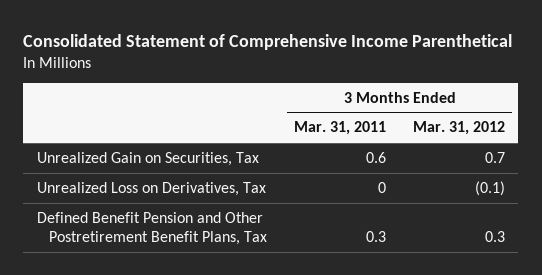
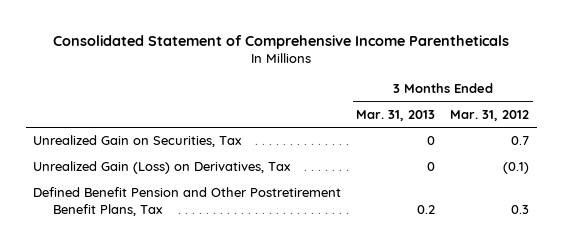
[23,34,513,51] Consolidated Statement of Comprehensive Income Parenthetical -> [53,34,510,49] Consolidated Statement of Comprehensive Income Parentheticals
[294,121,387,136] Mar. 31, 2011 -> none
none -> [356,109,436,121] Mar. 31, 2013
[36,181,266,196] Unrealized Loss on Derivatives, Tax -> [33,161,292,175] Unrealized Gain (Loss) on Derivatives, Tax

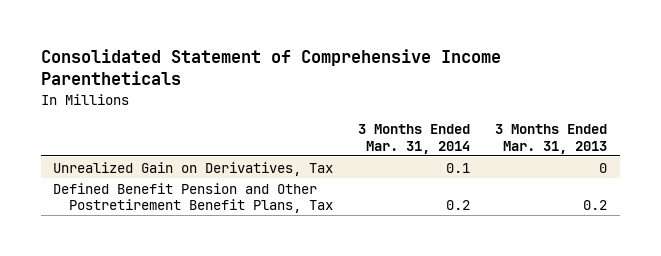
[450,109,530,121] Mar. 31, 2012 -> none
none -> [358,124,471,154] 3 Months Ended Mar. 31, 2014
[33,135,243,148] Unrealized Gain on Securities, Tax -> none
[33,161,292,175] Unrealized Gain (Loss) on Derivatives, Tax -> [53,161,334,176] Unrealized Gain on Derivatives, Tax

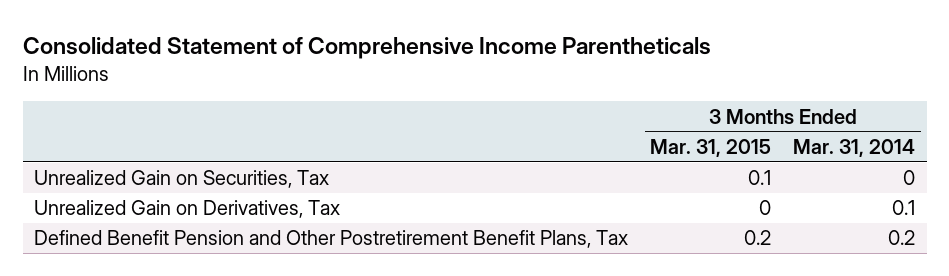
[495,124,608,154] 3 Months Ended Mar. 31, 2013 -> none
none -> [650,138,772,157] Mar. 31, 2015
none -> [33,170,329,189] Unrealized Gain on Securities, Tax

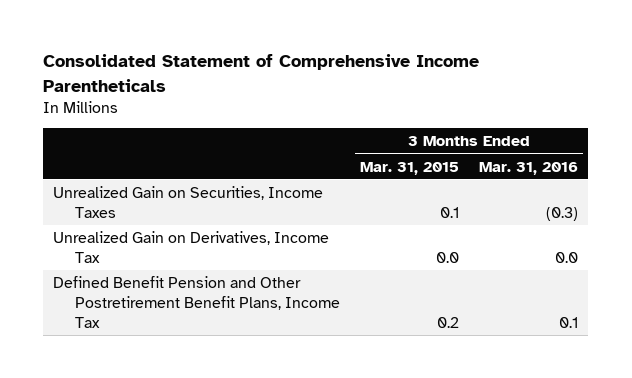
[793,138,916,157] Mar. 31, 2014 -> none
none -> [479,161,579,175] Mar. 31, 2016
[33,170,329,189] Unrealized Gain on Securities, Tax -> [53,185,324,218] Unrealized Gain on Securities, Income Taxes
[33,200,340,219] Unrealized Gain on Derivatives, Tax -> [53,230,330,263] Unrealized Gain on Derivatives, Income Tax
[759,200,772,216] 0 -> [436,251,460,263] 0.0
[33,230,628,249] Defined Benefit Pension and Other Postretirement Benefit Plans, Tax -> [53,275,341,329] Defined Benefit Pension and Other Postretirement Benefit Plans, Income Tax

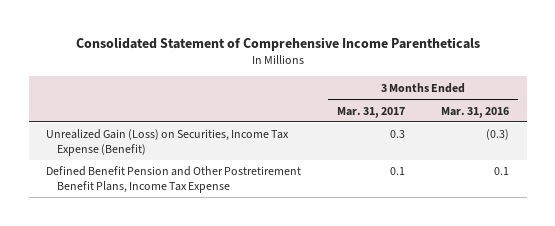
[360,161,460,175] Mar. 31, 2015 -> none
none -> [337,106,406,118] Mar. 31, 2017
[53,230,330,263] Unrealized Gain on Derivatives, Income Tax -> none
[53,185,324,218] Unrealized Gain on Securities, Income Taxes -> [46,129,290,156] Unrealized Gain (Loss) on Securities, Income Tax Expense (Benefit)
[53,275,341,329] Defined Benefit Pension and Other Postretirement Benefit Plans, Income Tax -> [46,166,302,193] Defined Benefit Pension and Other Postretirement Benefit Plans, Income Tax Expense

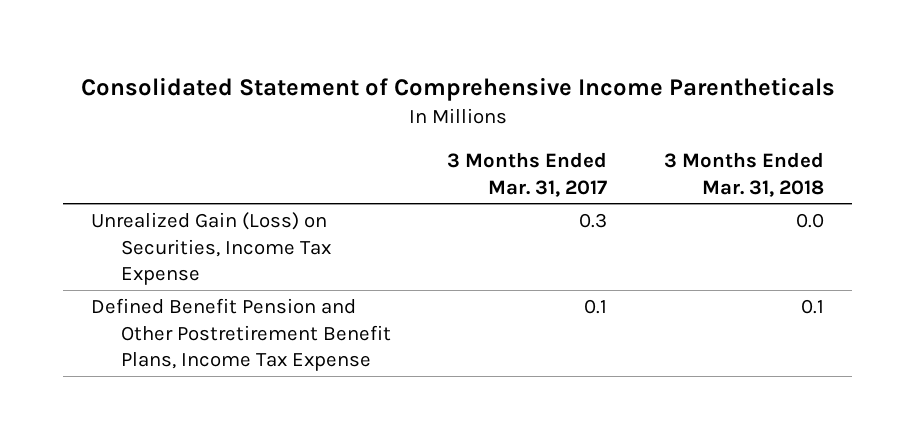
[440,106,509,118] Mar. 31, 2016 -> none
none -> [663,151,824,197] 3 Months Ended Mar. 31, 2018
[46,129,290,156] Unrealized Gain (Loss) on Securities, Income Tax Expense (Benefit) -> [91,212,331,286] Unrealized Gain (Loss) on Securities, Income Tax Expense

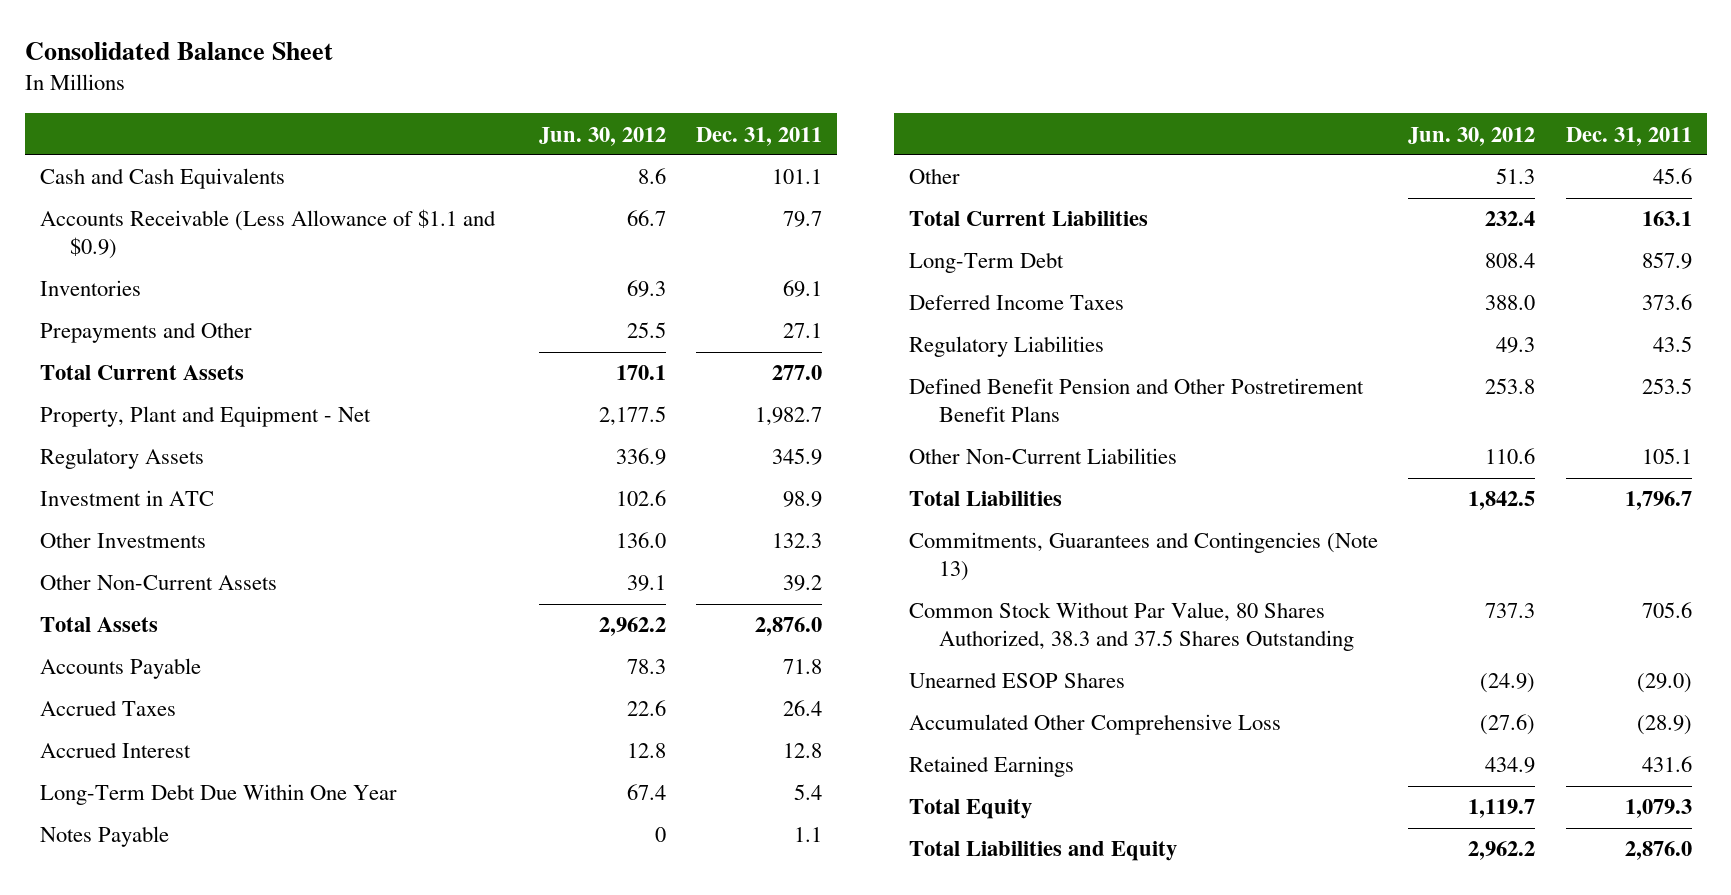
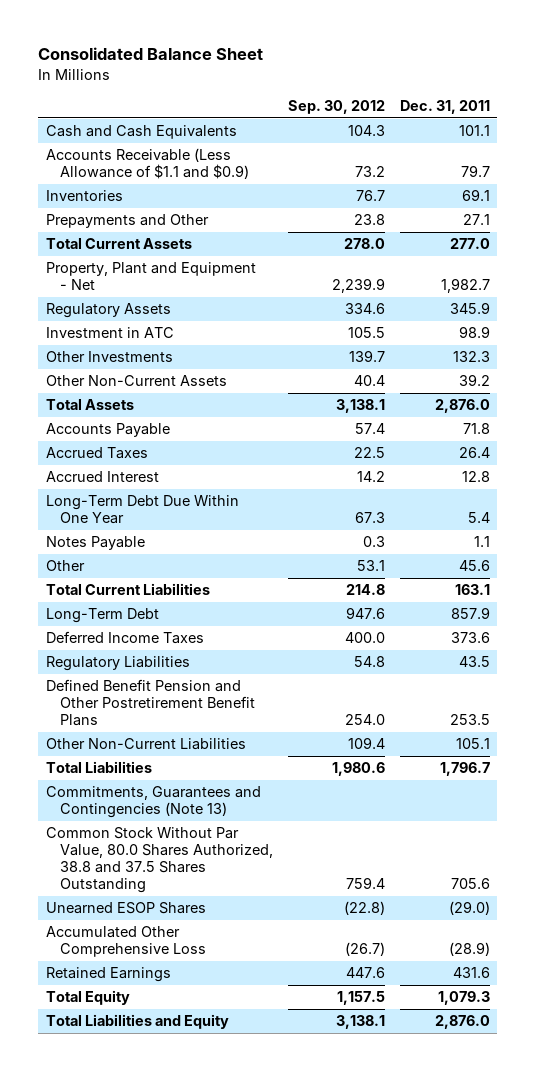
[538,126,666,146] Jun. 30, 2012 -> none
none -> [287,100,385,115] Sep. 30, 2012
[909,602,1355,652] Common Stock Without Par Value, 80 Shares Authorized, 38.3 and 37.5 Shares Outstanding -> [45,827,273,894] Common Stock Without Par Value, 80.0 Shares Authorized, 38.8 and 37.5 Shares Outstanding

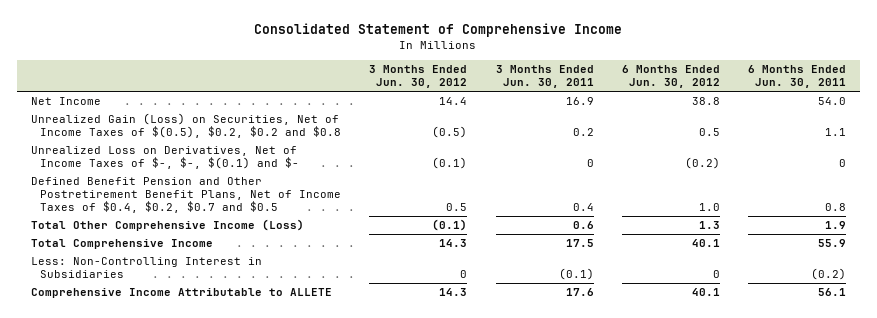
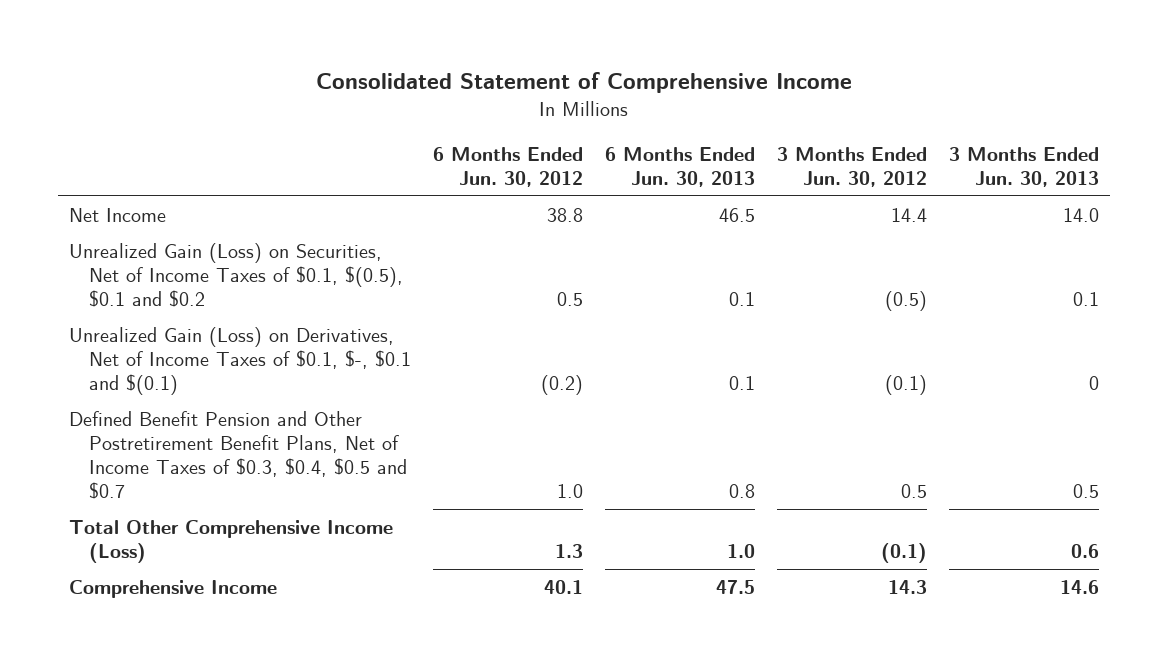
[495,65,594,89] 3 Months Ended Jun. 30, 2011 -> none
[747,65,846,89] 6 Months Ended Jun. 30, 2011 -> none
none -> [604,146,755,187] 6 Months Ended Jun. 30, 2013
none -> [949,146,1100,187] 3 Months Ended Jun. 30, 2013
[30,113,342,139] Unrealized Gain (Loss) on Securities, Net of Income Taxes of $(0.5), $0.2, $0.2 and $0.8 -> [68,243,403,307] Unrealized Gain (Loss) on Securities, Net of Income Taxes of $0.1, $(0.5), $0.1 and $0.2
[30,146,300,170] Unrealized Loss on Derivatives, Net of Income Taxes of $-, $-, $(0.1) and $- -> [68,327,411,395] Unrealized Gain (Loss) on Derivatives, Net of Income Taxes of $0.1, $-, $0.1 and $(0.1)
[30,177,342,214] Defined Benefit Pension and Other Postretirement Benefit Plans, Net of Income Taxes of $0.4, $0.2, $0.7 and $0.5 -> [68,411,407,499] Defined Benefit Pension and Other Postretirement Benefit Plans, Net of Income Taxes of $0.3, $0.4, $0.5 and $0.7
[30,239,213,250] Total Comprehensive Income -> none
[30,257,262,279] Less: Non-Controlling Interest in Subsidiaries -> none
[30,288,332,299] Comprehensive Income Attributable to ALLETE -> [68,580,277,599] Comprehensive Income

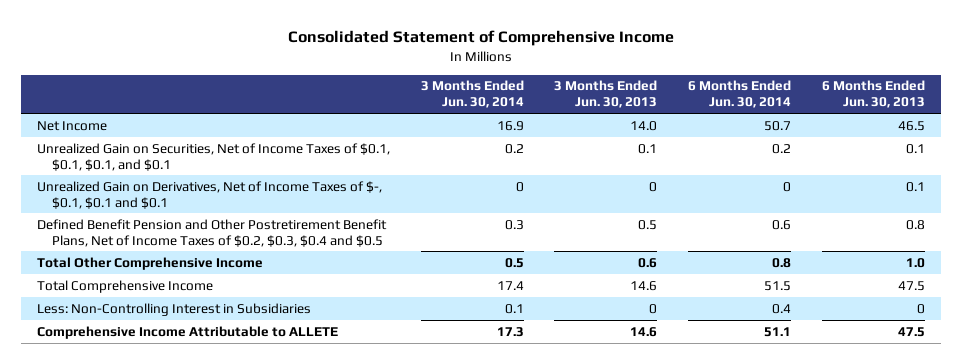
[432,146,583,187] 6 Months Ended Jun. 30, 2012 -> none
[776,146,927,187] 3 Months Ended Jun. 30, 2012 -> none
none -> [420,80,524,109] 3 Months Ended Jun. 30, 2014
none -> [688,80,792,109] 6 Months Ended Jun. 30, 2014
[68,243,403,307] Unrealized Gain (Loss) on Securities, Net of Income Taxes of $0.1, $(0.5), $0.1 and $0.2 -> [36,142,390,171] Unrealized Gain on Securities, Net of Income Taxes of $0.1, $0.1, $0.1, and $0.1
[68,327,411,395] Unrealized Gain (Loss) on Derivatives, Net of Income Taxes of $0.1, $-, $0.1 and $(0.1) -> [36,180,382,209] Unrealized Gain on Derivatives, Net of Income Taxes of $-, $0.1, $0.1 and $0.1
[68,411,407,499] Defined Benefit Pension and Other Postretirement Benefit Plans, Net of Income Taxes of $0.3, $0.4, $0.5 and $0.7 -> [36,218,387,247] Defined Benefit Pension and Other Postretirement Benefit Plans, Net of Income Taxes of $0.2, $0.3, $0.4 and $0.5
[68,520,393,563] Total Other Comprehensive Income (Loss) -> [36,256,263,270] Total Other Comprehensive Income
none -> [36,279,213,293] Total Comprehensive Income
none -> [36,302,311,316] Less: Non-Controlling Interest in Subsidiaries
[68,580,277,599] Comprehensive Income -> [36,325,338,339] Comprehensive Income Attributable to ALLETE

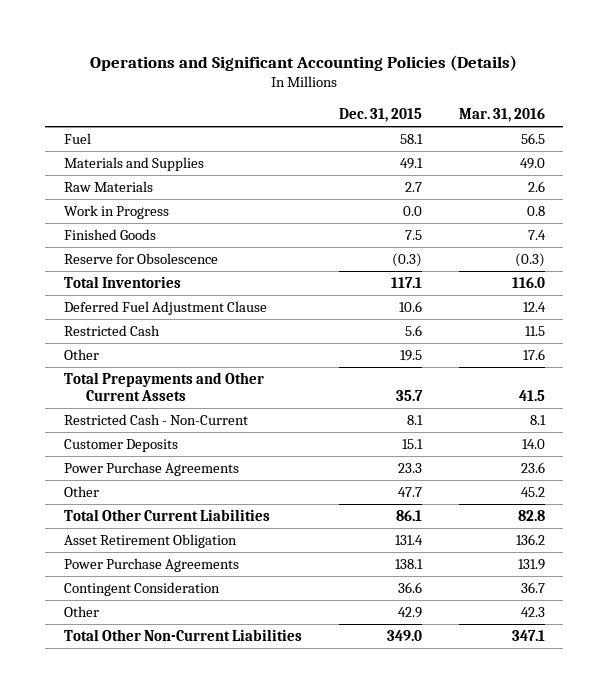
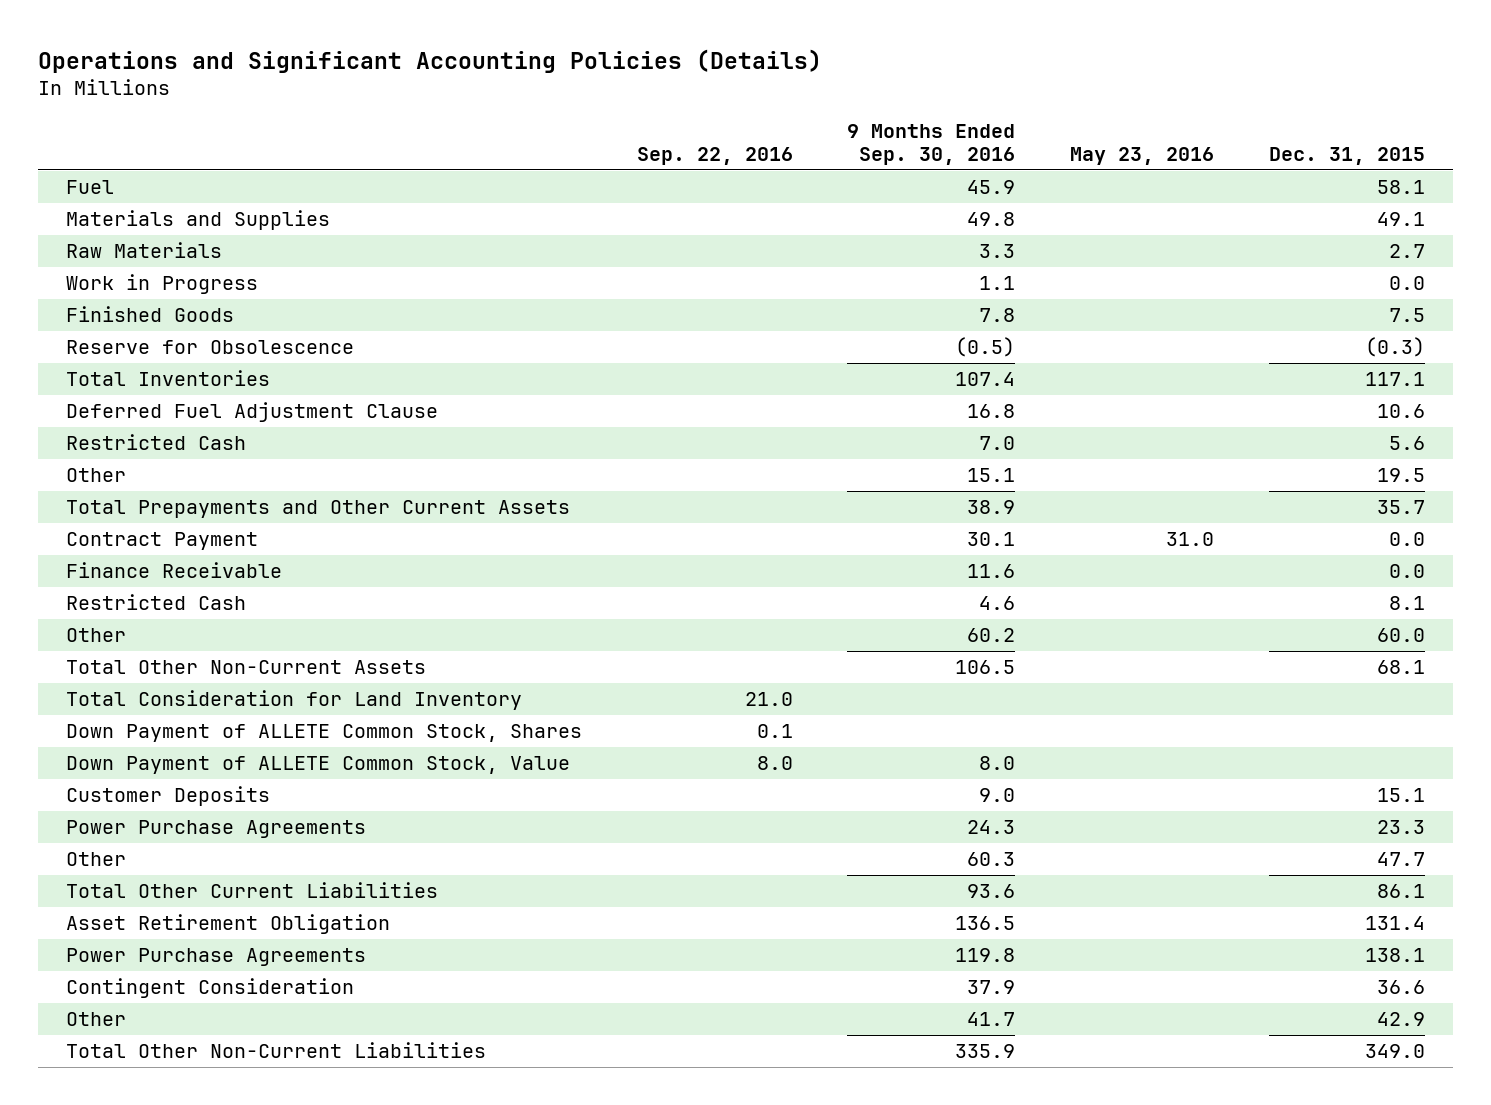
[458,107,545,122] Mar. 31, 2016 -> none
none -> [636,147,793,166] Sep. 22, 2016
none -> [847,123,1016,166] 9 Months Ended Sep. 30, 2016
none -> [1070,147,1215,166] May 23, 2016
none -> [65,532,258,551] Contract Payment
none -> [65,562,282,579] Finance Receivable
[63,414,248,426] Restricted Cash - Non-Current -> [65,594,246,611] Restricted Cash
none -> [65,628,126,643] Other
none -> [65,660,426,675] Total Other Non-Current Assets
none -> [65,690,522,711] Total Consideration for Land Inventory
none -> [65,724,582,743] Down Payment of ALLETE Common Stock, Shares
none -> [65,756,570,775] Down Payment of ALLETE Common Stock, Value

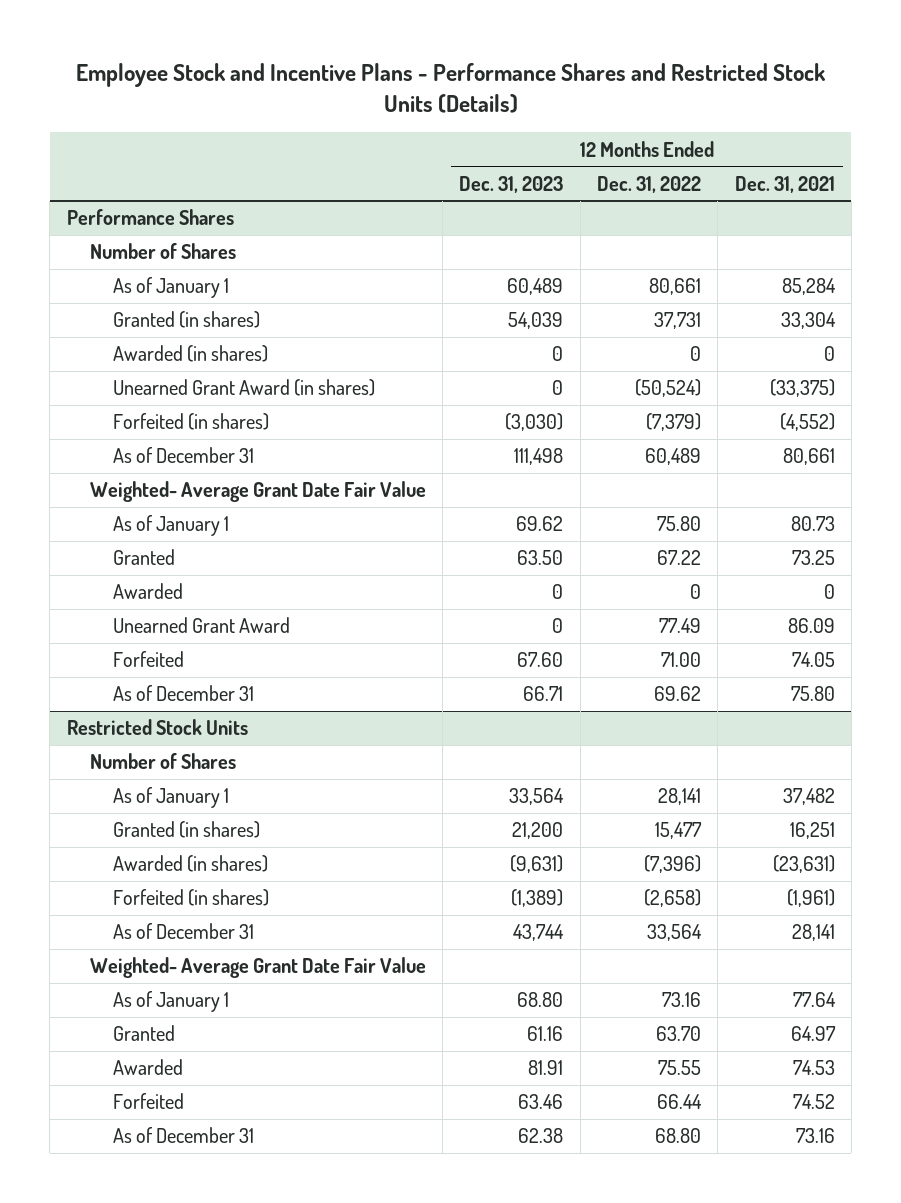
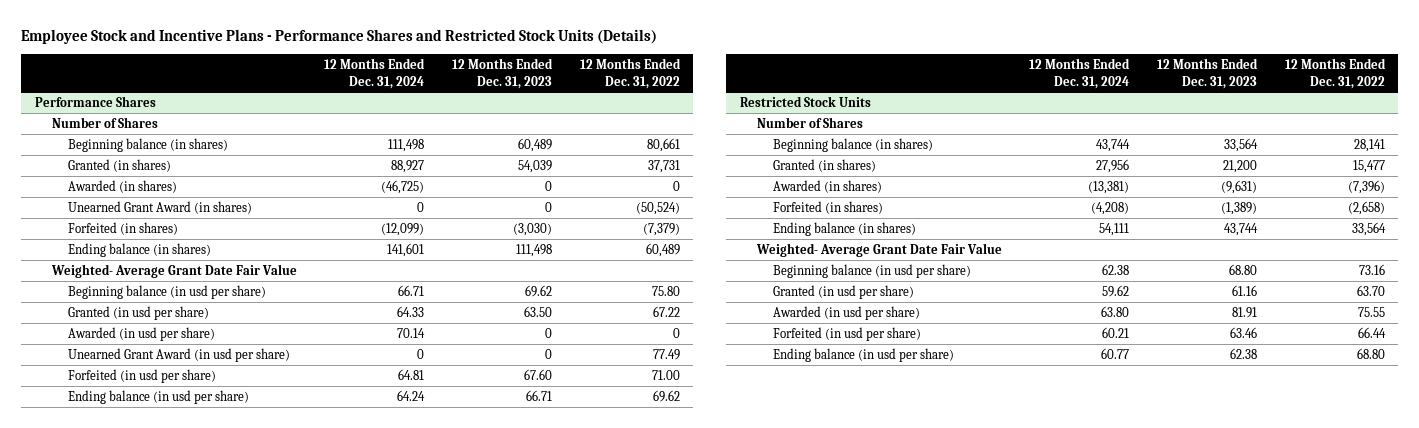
[734,175,835,193] Dec. 31, 2021 -> none
none -> [324,57,426,89] 12 Months Ended Dec. 31, 2024
[112,277,229,299] As of January 1 -> [68,137,229,152] Beginning balance (in shares)
[112,447,254,464] As of December 31 -> [68,242,212,257] Ending balance (in shares)
[112,515,229,537] As of January 1 -> [68,284,267,299] Beginning balance (in usd per share)
[112,549,175,566] Granted -> [68,305,210,320] Granted (in usd per share)
[112,583,183,600] Awarded -> [68,326,216,341] Awarded (in usd per share)
[112,617,290,634] Unearned Grant Award -> [68,347,291,362] Unearned Grant Award (in usd per share)
[112,651,184,668] Forfeited -> [68,368,217,383] Forfeited (in usd per share)
[112,685,254,702] As of December 31 -> [68,389,250,404] Ending balance (in usd per share)
[112,787,229,809] As of January 1 -> [773,137,934,152] Beginning balance (in shares)
[112,923,254,940] As of December 31 -> [773,221,917,236] Ending balance (in shares)
[112,991,229,1013] As of January 1 -> [773,263,972,278] Beginning balance (in usd per share)
[112,1025,175,1042] Granted -> [773,284,915,299] Granted (in usd per share)
[112,1059,183,1076] Awarded -> [773,305,921,320] Awarded (in usd per share)
[112,1093,184,1110] Forfeited -> [773,326,922,341] Forfeited (in usd per share)
[112,1127,254,1144] As of December 31 -> [773,347,955,362] Ending balance (in usd per share)

